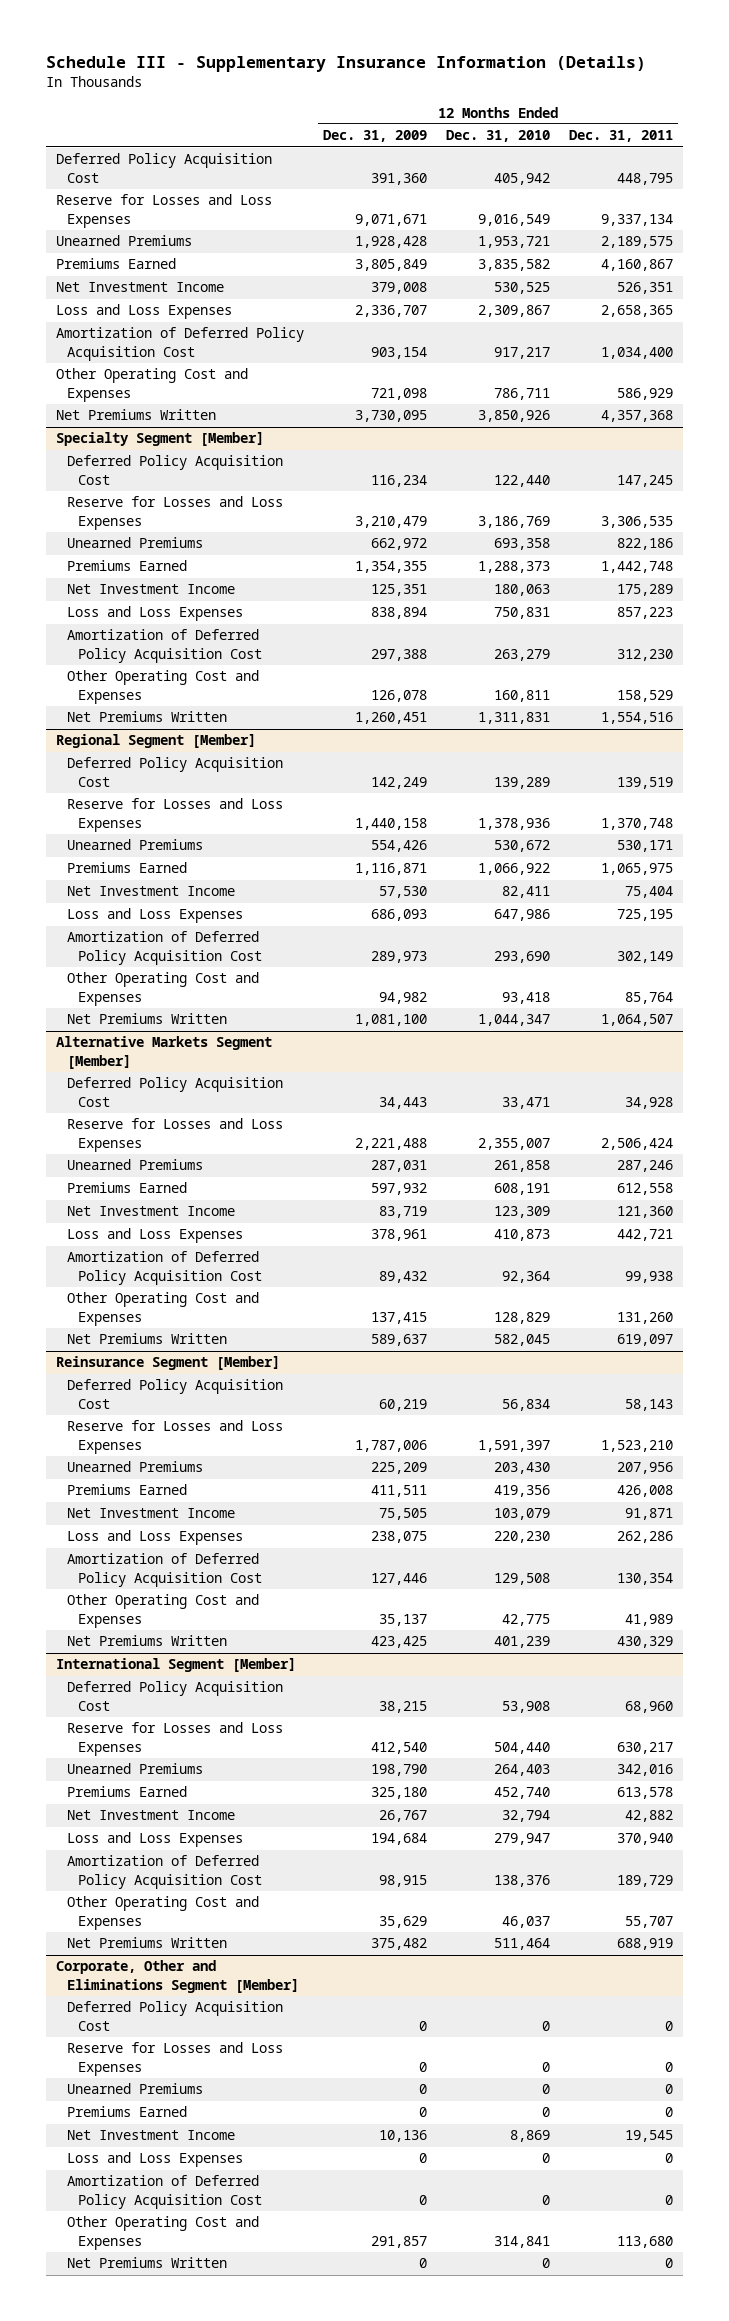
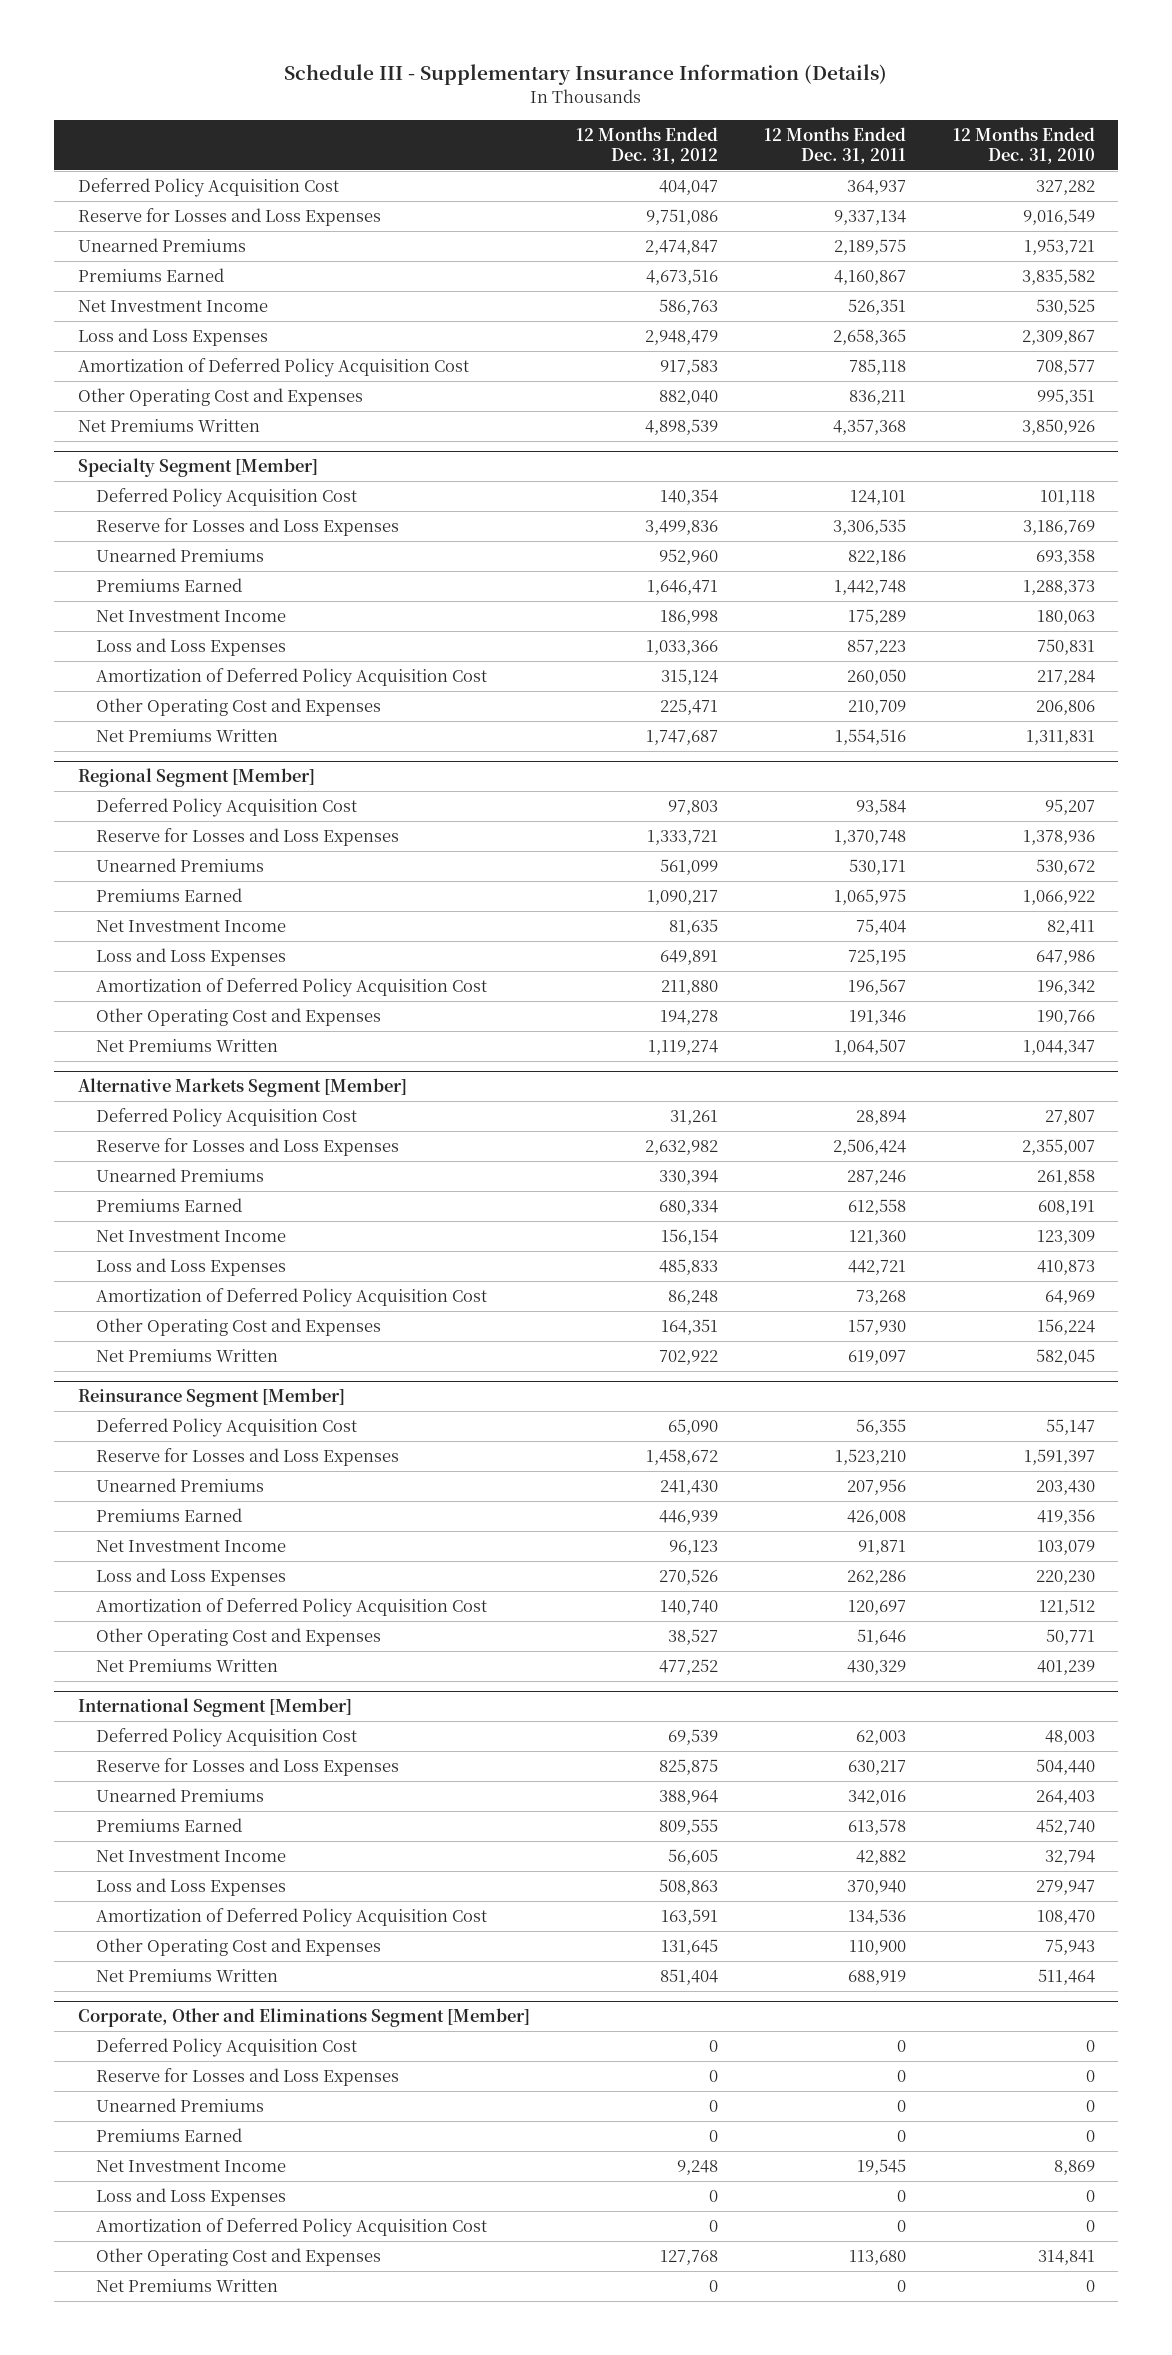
[322,130,427,143] Dec. 31, 2009 -> none
none -> [575,126,718,164] 12 Months Ended Dec. 31, 2012
[493,172,550,185] 405,942 -> [1035,179,1095,195] 327,282
[617,172,674,185] 448,795 -> [847,179,907,195] 364,937
[493,346,550,359] 917,217 -> [1035,358,1095,375] 708,577
[601,346,674,359] 1,034,400 -> [849,358,907,375] 785,118
[493,387,550,400] 786,711 -> [1036,388,1095,405] 995,351
[617,387,674,400] 586,929 -> [849,389,907,405] 836,211
[493,474,550,487] 122,440 -> [1039,489,1095,505] 101,118
[617,474,674,487] 147,245 -> [850,489,907,505] 124,101
[493,648,550,661] 263,279 -> [1036,669,1095,685] 217,284
[617,648,674,661] 312,230 -> [847,668,907,685] 260,050
[493,689,550,702] 160,811 -> [1035,699,1095,715] 206,806
[617,689,674,702] 158,529 -> [848,699,907,715] 210,709
[493,776,550,789] 139,289 -> [1044,798,1095,815] 95,207
[617,776,674,789] 139,519 -> [856,798,907,815] 93,584
[493,950,550,963] 293,690 -> [1036,979,1095,995] 196,342
[617,950,674,963] 302,149 -> [848,978,907,995] 196,567
[501,991,550,1004] 93,418 -> [1036,1009,1095,1025] 190,766
[625,991,674,1004] 85,764 -> [849,1009,907,1025] 191,346
[501,1096,550,1109] 33,471 -> [1044,1109,1095,1125] 27,807
[625,1096,674,1109] 34,928 -> [856,1109,907,1125] 28,894
[501,1270,550,1283] 92,364 -> [1044,1289,1095,1305] 64,969
[625,1270,674,1283] 99,938 -> [856,1289,907,1305] 73,268
[493,1311,550,1324] 128,829 -> [1036,1318,1095,1335] 156,224
[617,1311,674,1324] 131,260 -> [848,1318,907,1335] 157,930
[501,1398,550,1411] 56,834 -> [1045,1418,1095,1435] 55,147
[625,1398,674,1411] 58,143 -> [856,1418,907,1435] 56,355
[493,1572,550,1585] 129,508 -> [1038,1598,1095,1615] 121,512
[617,1572,674,1585] 130,354 -> [848,1599,907,1615] 120,697
[501,1613,550,1626] 42,775 -> [1045,1628,1095,1645] 50,771
[625,1613,674,1626] 41,989 -> [857,1628,907,1645] 51,646
[501,1700,550,1713] 53,908 -> [1044,1729,1095,1745] 48,003
[625,1700,674,1713] 68,960 -> [856,1729,907,1745] 62,003
[493,1874,550,1887] 138,376 -> [1036,1909,1095,1925] 108,470
[617,1874,674,1887] 189,729 -> [848,1908,907,1925] 134,536
[501,1915,550,1928] 46,037 -> [1044,1938,1095,1955] 75,943
[625,1915,674,1928] 55,707 -> [849,1939,907,1955] 110,900

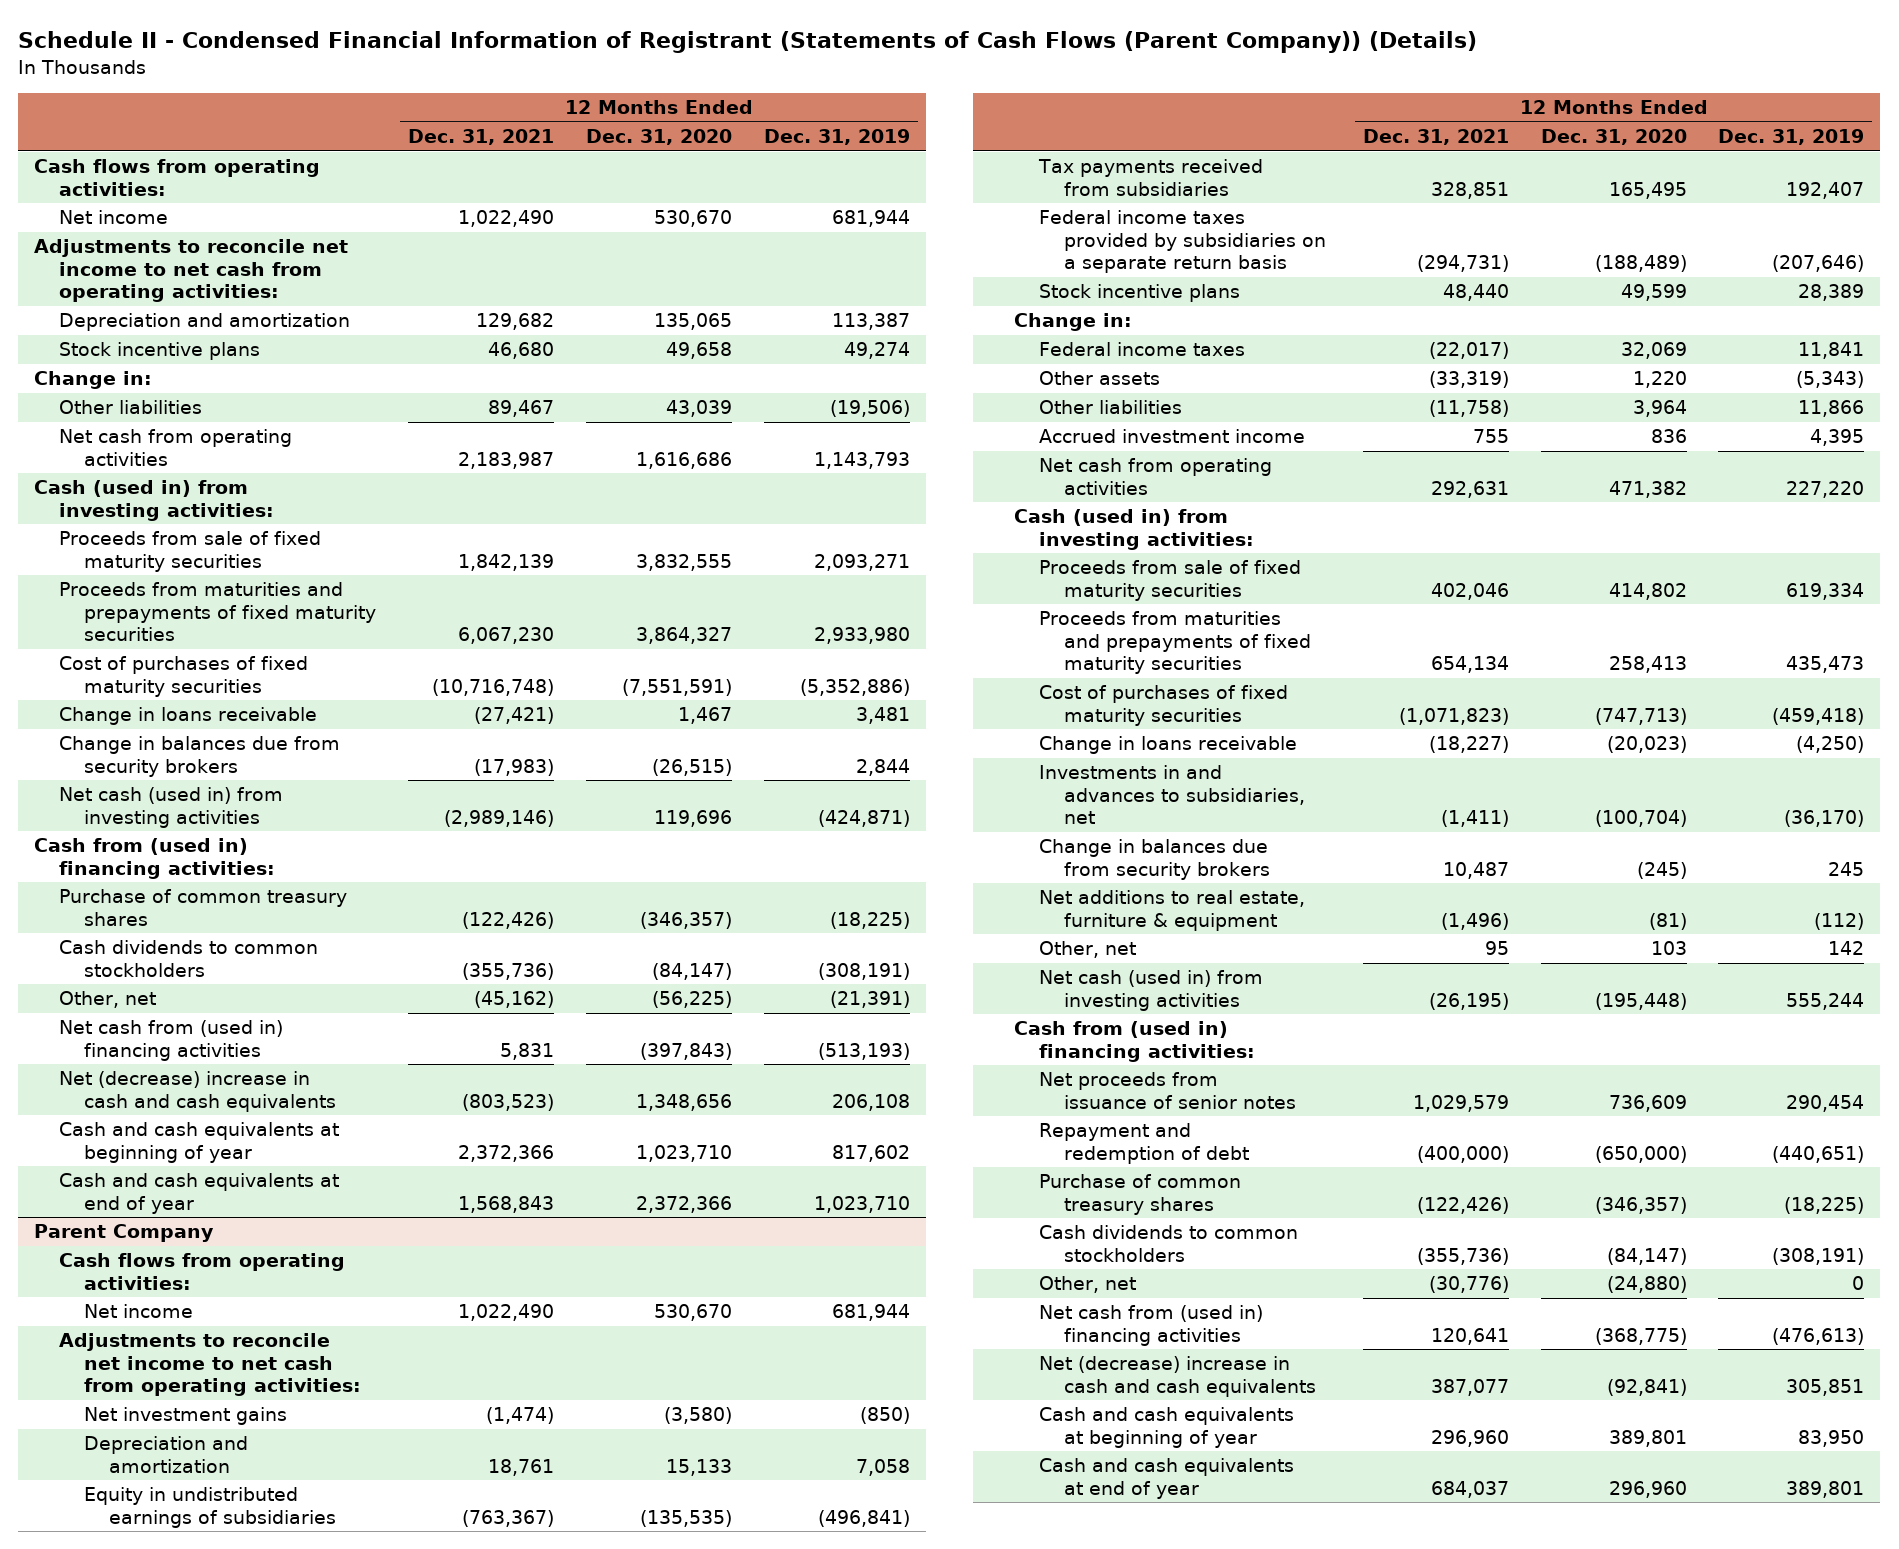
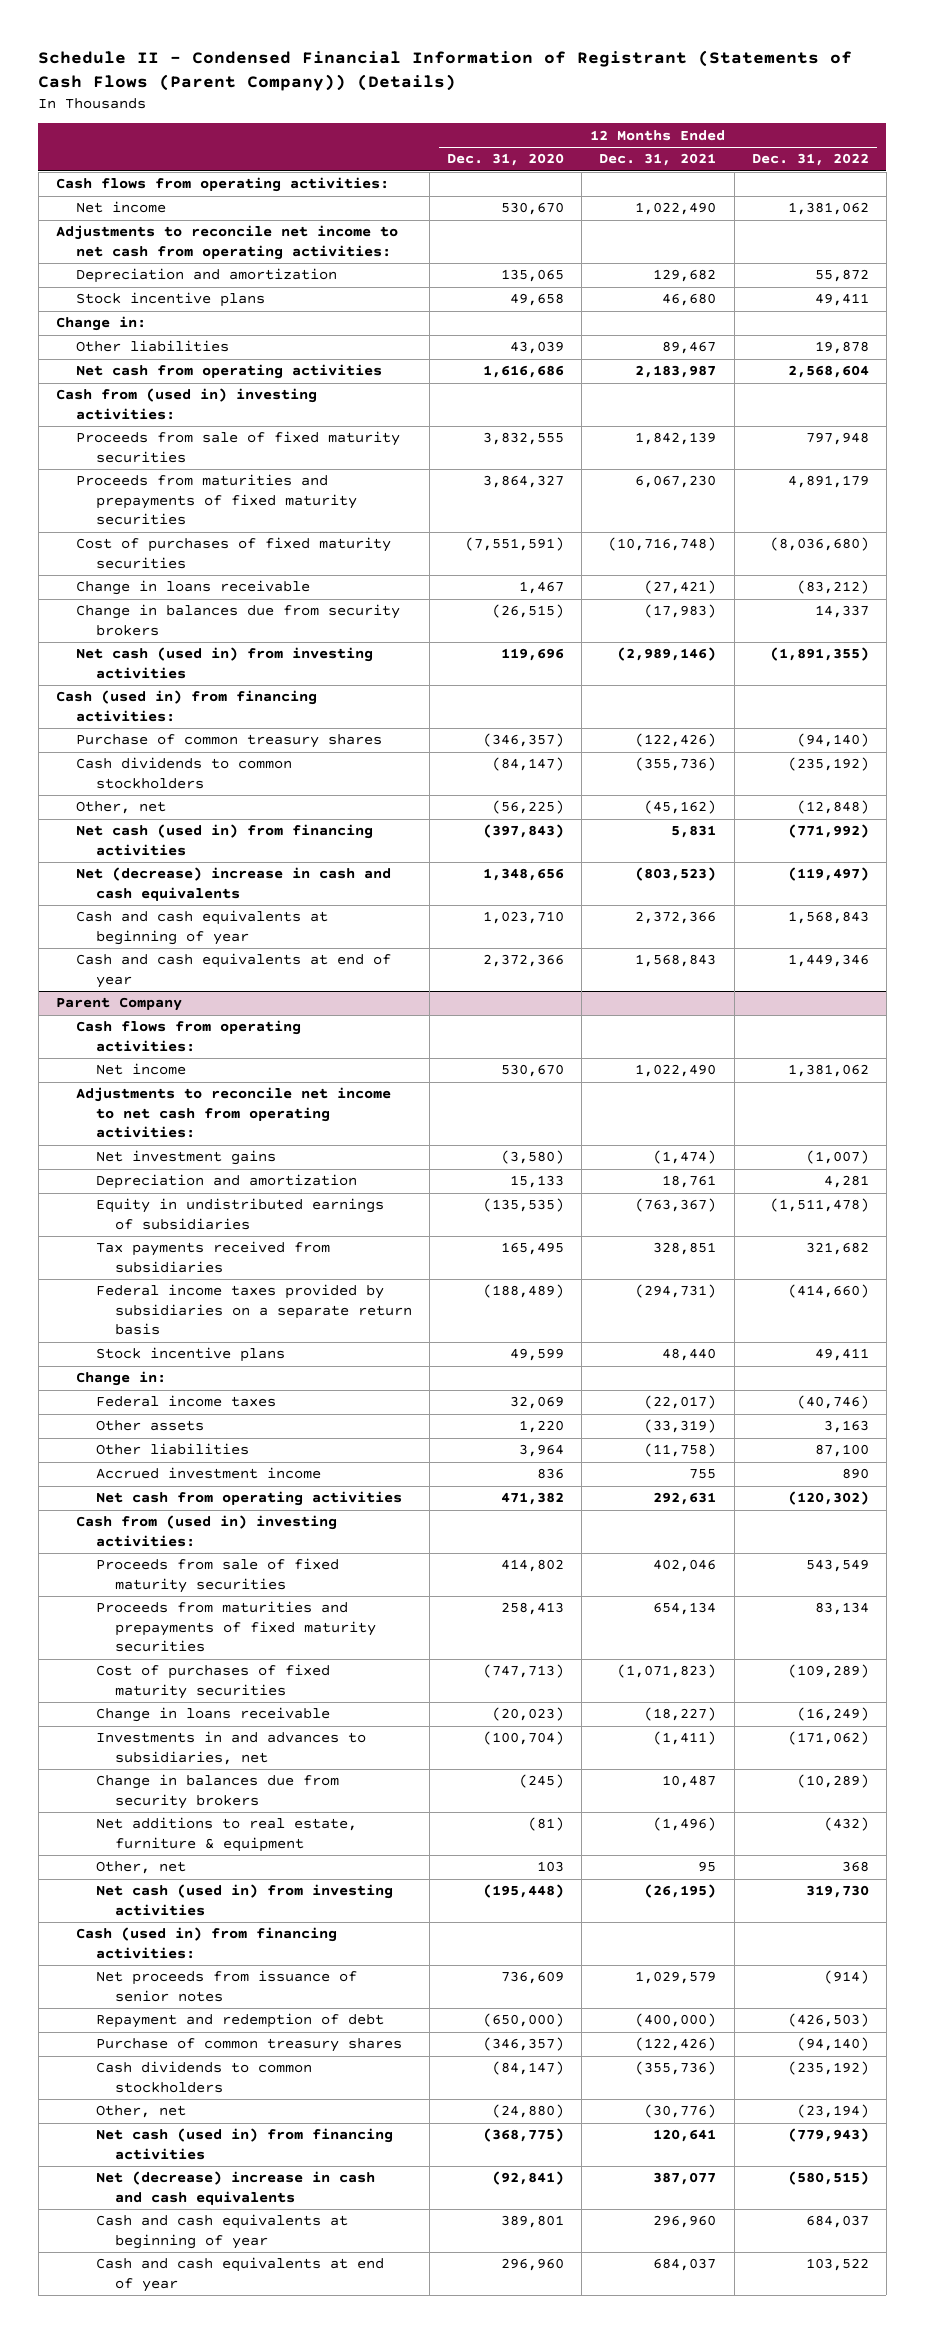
[763,129,910,146] Dec. 31, 2019 -> none
none -> [751,153,869,167] Dec. 31, 2022
[34,480,275,521] Cash (used in) from investing activities: -> [56,388,318,420] Cash from (used in) investing activities:
[34,838,276,879] Cash from (used in) financing activities: -> [56,690,318,722] Cash (used in) from financing activities:
[59,1020,284,1061] Net cash from (used in) financing activities -> [75,824,373,856] Net cash (used in) from financing activities
[1013,509,1254,550] Cash (used in) from investing activities: -> [75,1515,337,1547] Cash from (used in) investing activities:
[1013,1021,1255,1062] Cash from (used in) financing activities: -> [75,1927,337,1959] Cash (used in) from financing activities:
[1038,1305,1263,1346] Net cash from (used in) financing activities -> [95,2128,393,2160] Net cash (used in) from financing activities

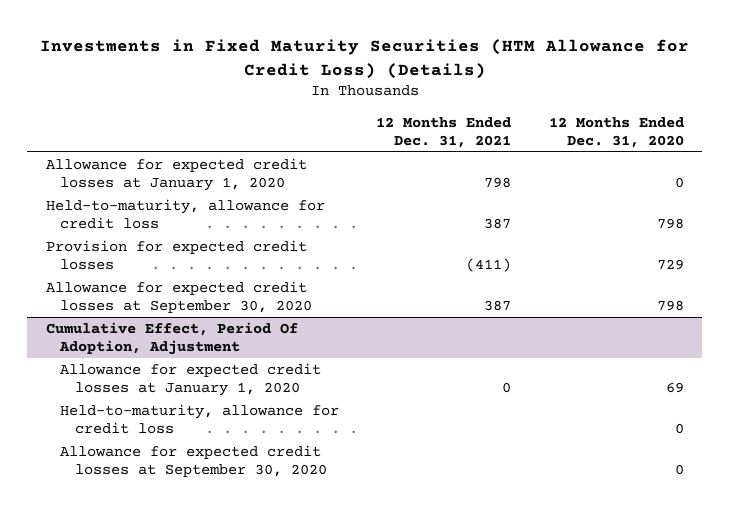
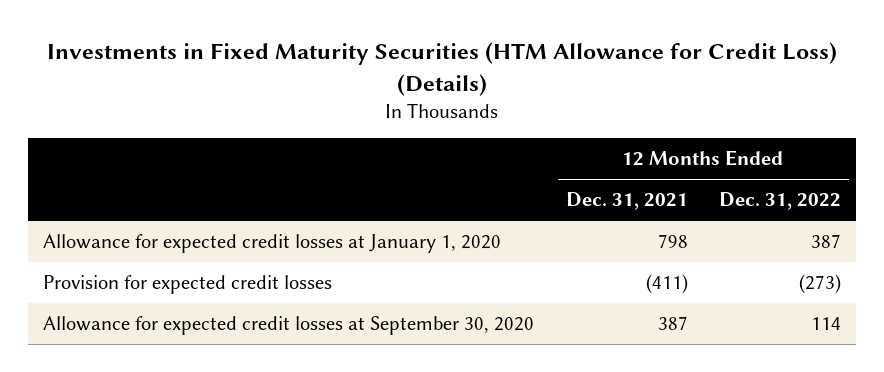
[548,116,684,148] 12 Months Ended Dec. 31, 2020 -> none
none -> [718,192,841,211] Dec. 31, 2022
[45,199,325,229] Held-to-maturity, allowance for credit loss -> none
[45,322,298,355] Cumulative Effect, Period Of Adoption, Adjustment -> none
[60,363,322,396] Allowance for expected credit losses at January 1, 2020 -> none
[60,404,340,434] Held-to-maturity, allowance for credit loss -> none
[60,445,327,477] Allowance for expected credit losses at September 30, 2020 -> none

